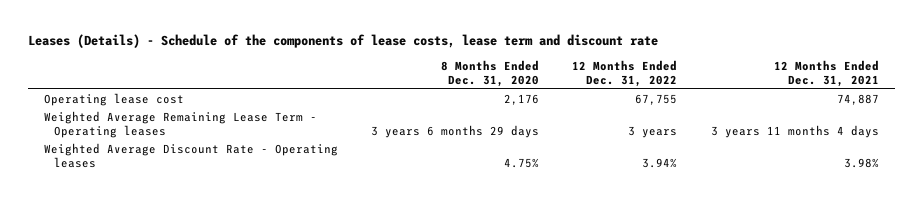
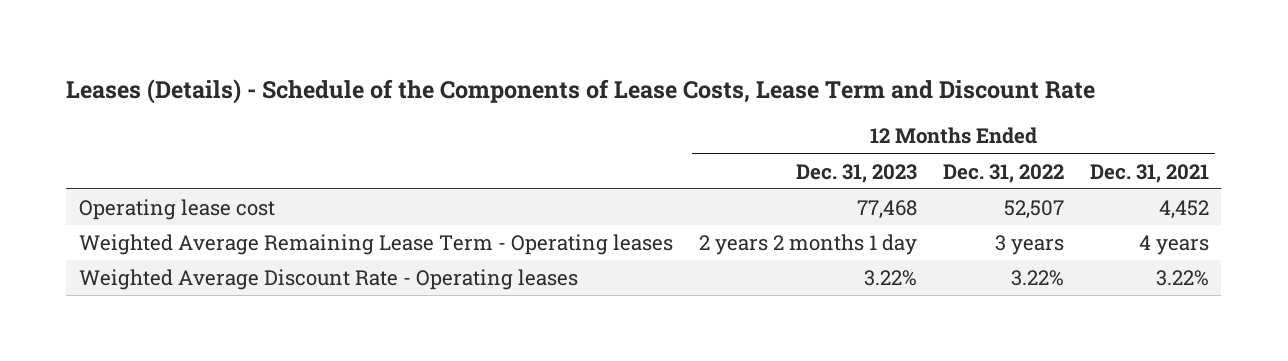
[27,34,658,49] Leases (Details) - Schedule of the components of lease costs, lease term and discount rate -> [66,78,1096,104] Leases (Details) - Schedule of the Components of Lease Costs, Lease Term and Discount Rate
[441,59,540,87] 8 Months Ended Dec. 31, 2020 -> none
none -> [795,163,917,183] Dec. 31, 2023
[635,93,678,105] 67,755 -> [1003,200,1064,220] 52,507
[836,93,879,105] 74,887 -> [1158,200,1209,220] 4,452
[710,124,879,138] 3 years 11 months 4 days -> [1138,235,1209,256] 4 years
[642,157,678,168] 3.94% -> [1010,270,1064,287] 3.22%
[843,157,879,168] 3.98% -> [1155,270,1209,287] 3.22%

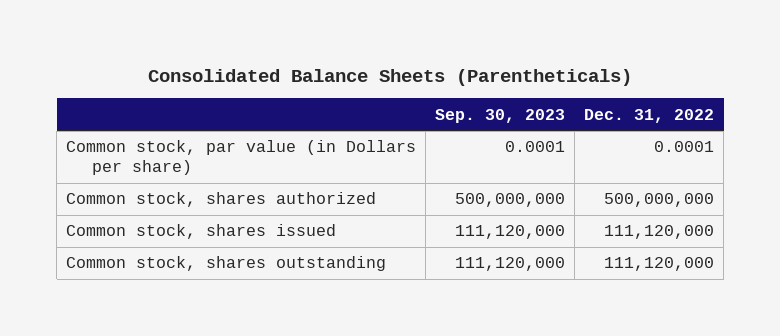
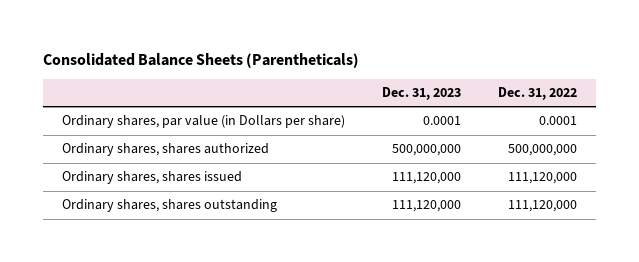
[435,108,566,123] Sep. 30, 2023 -> none
none -> [382,86,462,100] Dec. 31, 2023
[66,140,417,176] Common stock, par value (in Dollars per share) -> [61,115,345,129] Ordinary shares, par value (in Dollars per share)
[66,192,377,208] Common stock, shares authorized -> [61,143,269,157] Ordinary shares, shares authorized
[66,224,337,240] Common stock, shares issued -> [61,171,242,185] Ordinary shares, shares issued
[66,256,387,272] Common stock, shares outstanding -> [61,199,277,213] Ordinary shares, shares outstanding

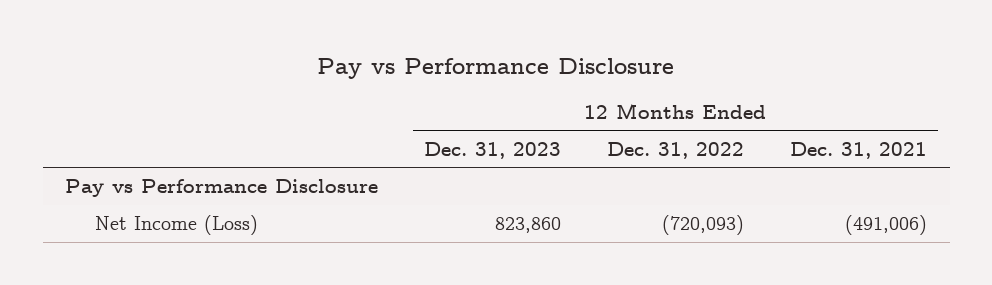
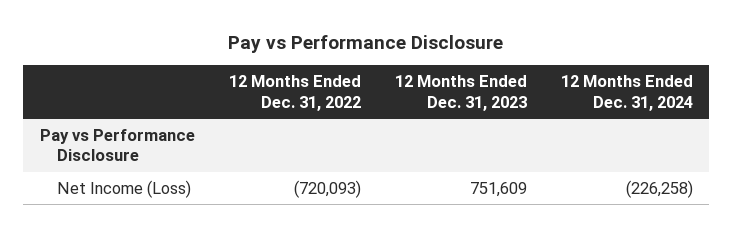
[789,141,927,159] Dec. 31, 2021 -> none
none -> [560,75,693,111] 12 Months Ended Dec. 31, 2024
[495,217,562,234] 823,860 -> [469,182,527,198] 751,609

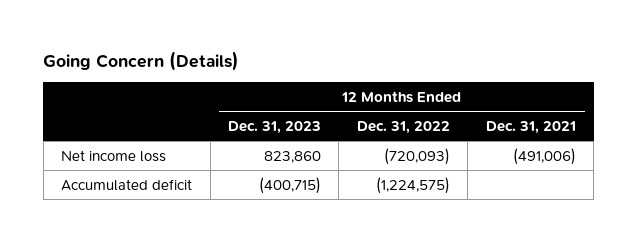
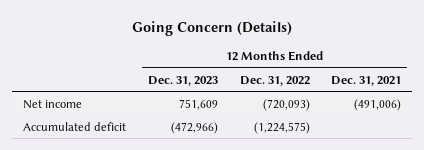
[61,149,167,162] Net income loss -> [23,99,83,109] Net income
[264,150,322,163] 823,860 -> [178,98,218,110] 751,609
[259,176,322,194] (400,715) -> [170,121,218,134] (472,966)

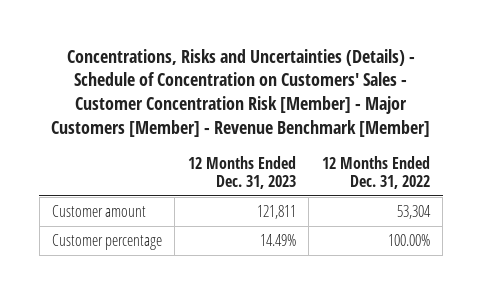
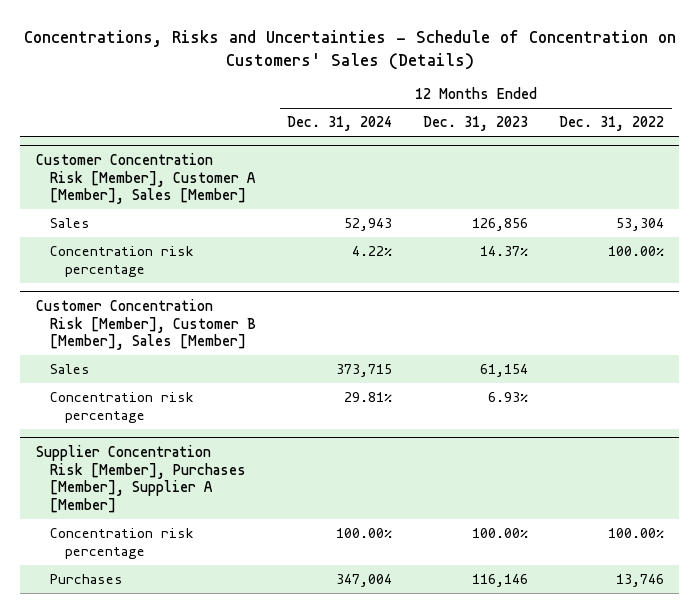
[50,48,430,137] Concentrations, Risks and Uncertainties (Details) - Schedule of Concentration on Customers' Sales - Customer Concentration Risk [Member] - Major Customers [Member] - Revenue Benchmark [Member] -> [23,29,676,70] Concentrations, Risks and Uncertainties - Schedule of Concentration on Customers' Sales (Details)
none -> [287,116,393,132] Dec. 31, 2024
[51,204,146,217] Customer amount -> none
none -> [35,152,257,205] Customer Concentration Risk [Member], Customer A [Member], Sales [Member]
none -> [50,218,91,229] Sales
[51,233,162,250] Customer percentage -> [50,246,195,277] Concentration risk percentage
[259,233,296,246] 14.49% -> [480,246,529,257] 14.37%
none -> [35,298,257,351] Customer Concentration Risk [Member], Customer B [Member], Sales [Member]
none -> [50,364,91,375] Sales
none -> [50,392,195,423] Concentration risk percentage
none -> [35,444,247,513] Supplier Concentration Risk [Member], Purchases [Member], Supplier A [Member]
none -> [50,528,195,559] Concentration risk percentage
none -> [50,574,124,585] Purchases

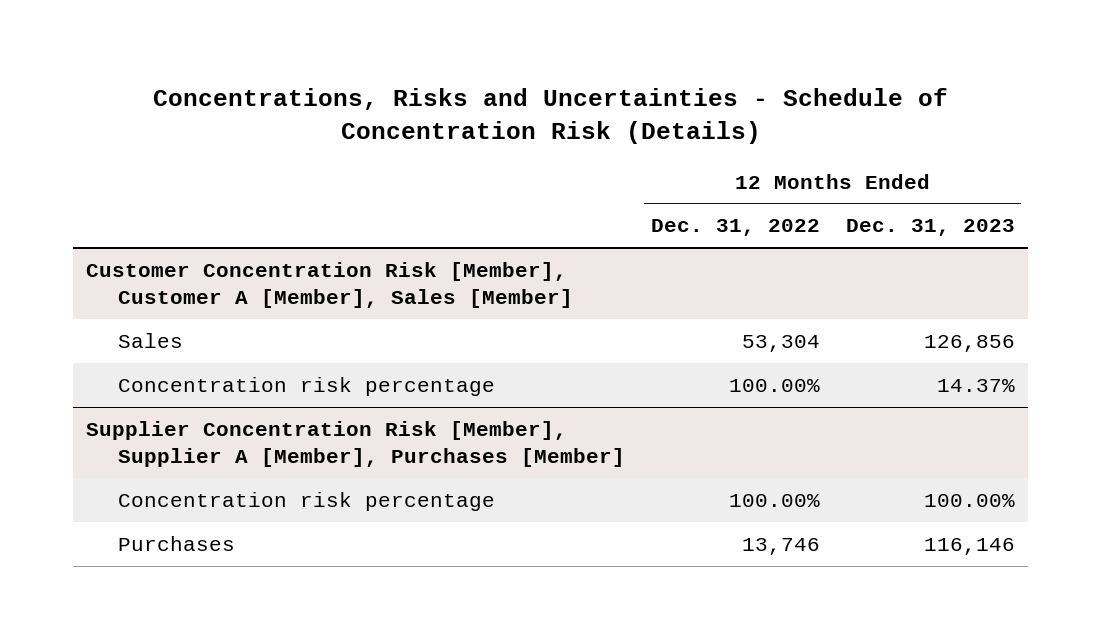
[23,29,676,70] Concentrations, Risks and Uncertainties - Schedule of Concentration on Customers' Sales (Details) -> [152,88,948,144] Concentrations, Risks and Uncertainties - Schedule of Concentration Risk (Details)
[287,116,393,132] Dec. 31, 2024 -> none
[35,298,257,351] Customer Concentration Risk [Member], Customer B [Member], Sales [Member] -> none
[50,364,91,375] Sales -> none
[50,392,195,423] Concentration risk percentage -> none
[35,444,247,513] Supplier Concentration Risk [Member], Purchases [Member], Supplier A [Member] -> [86,420,626,467] Supplier Concentration Risk [Member], Supplier A [Member], Purchases [Member]

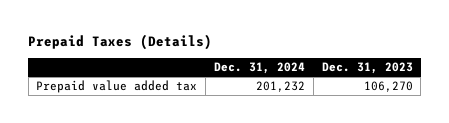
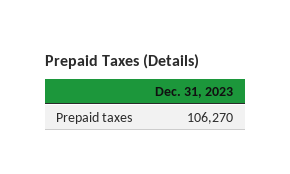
[213,62,305,75] Dec. 31, 2024 -> none
[36,80,198,94] Prepaid value added tax -> [56,111,133,124] Prepaid taxes

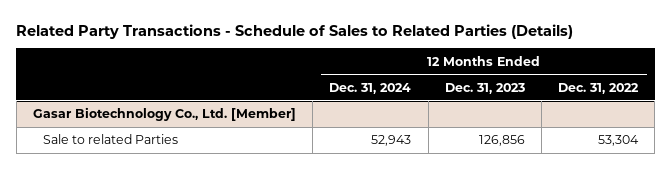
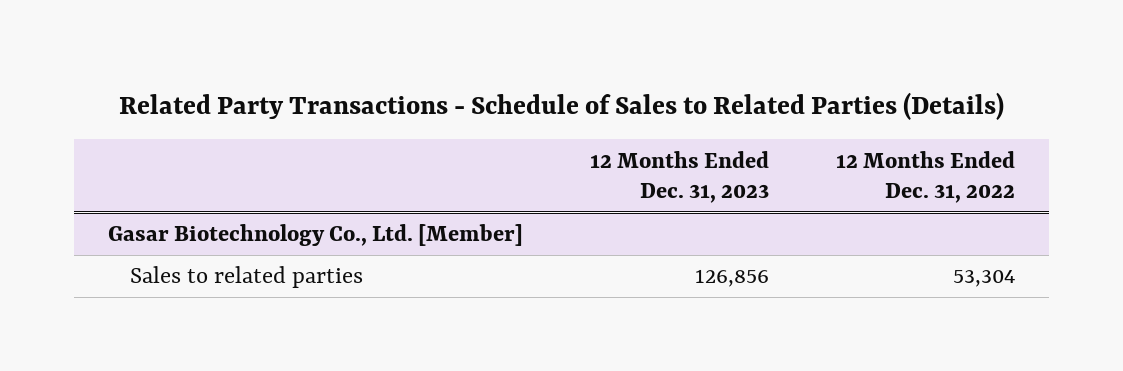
[329,82,412,94] Dec. 31, 2024 -> none
[42,134,178,145] Sale to related Parties -> [129,266,363,289] Sales to related parties

